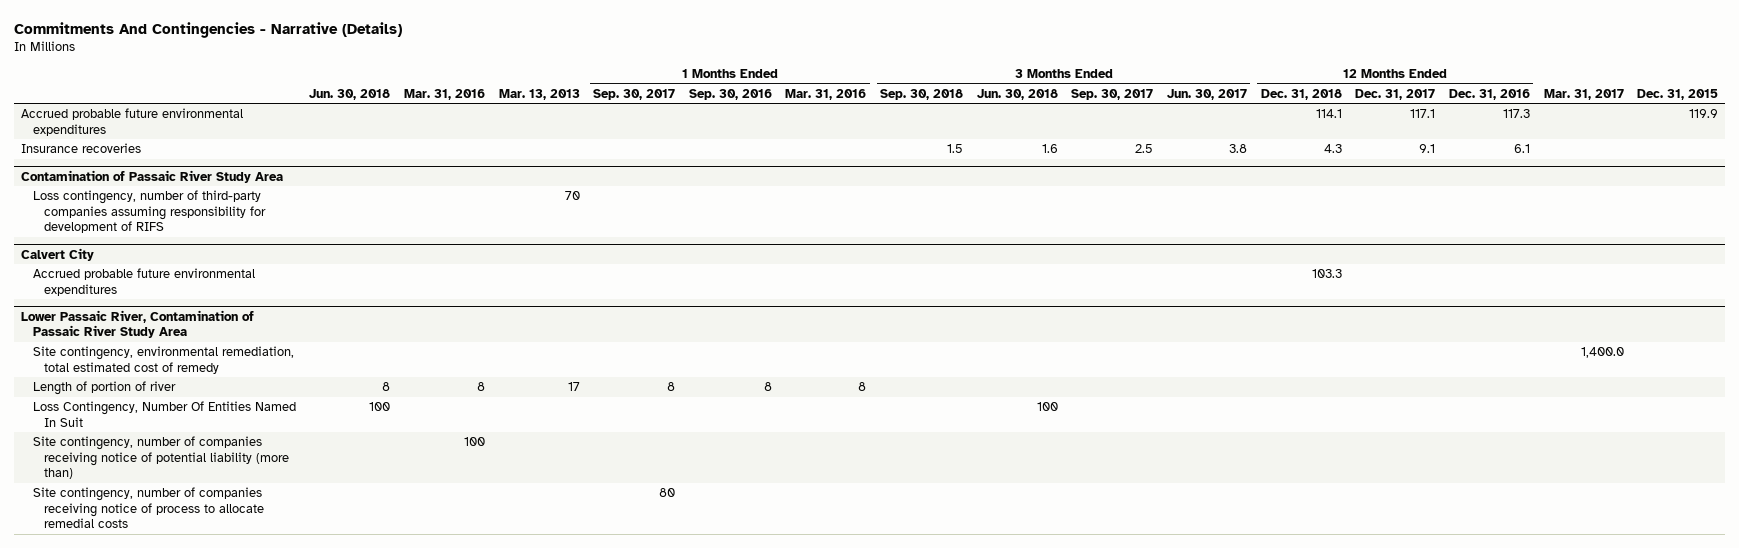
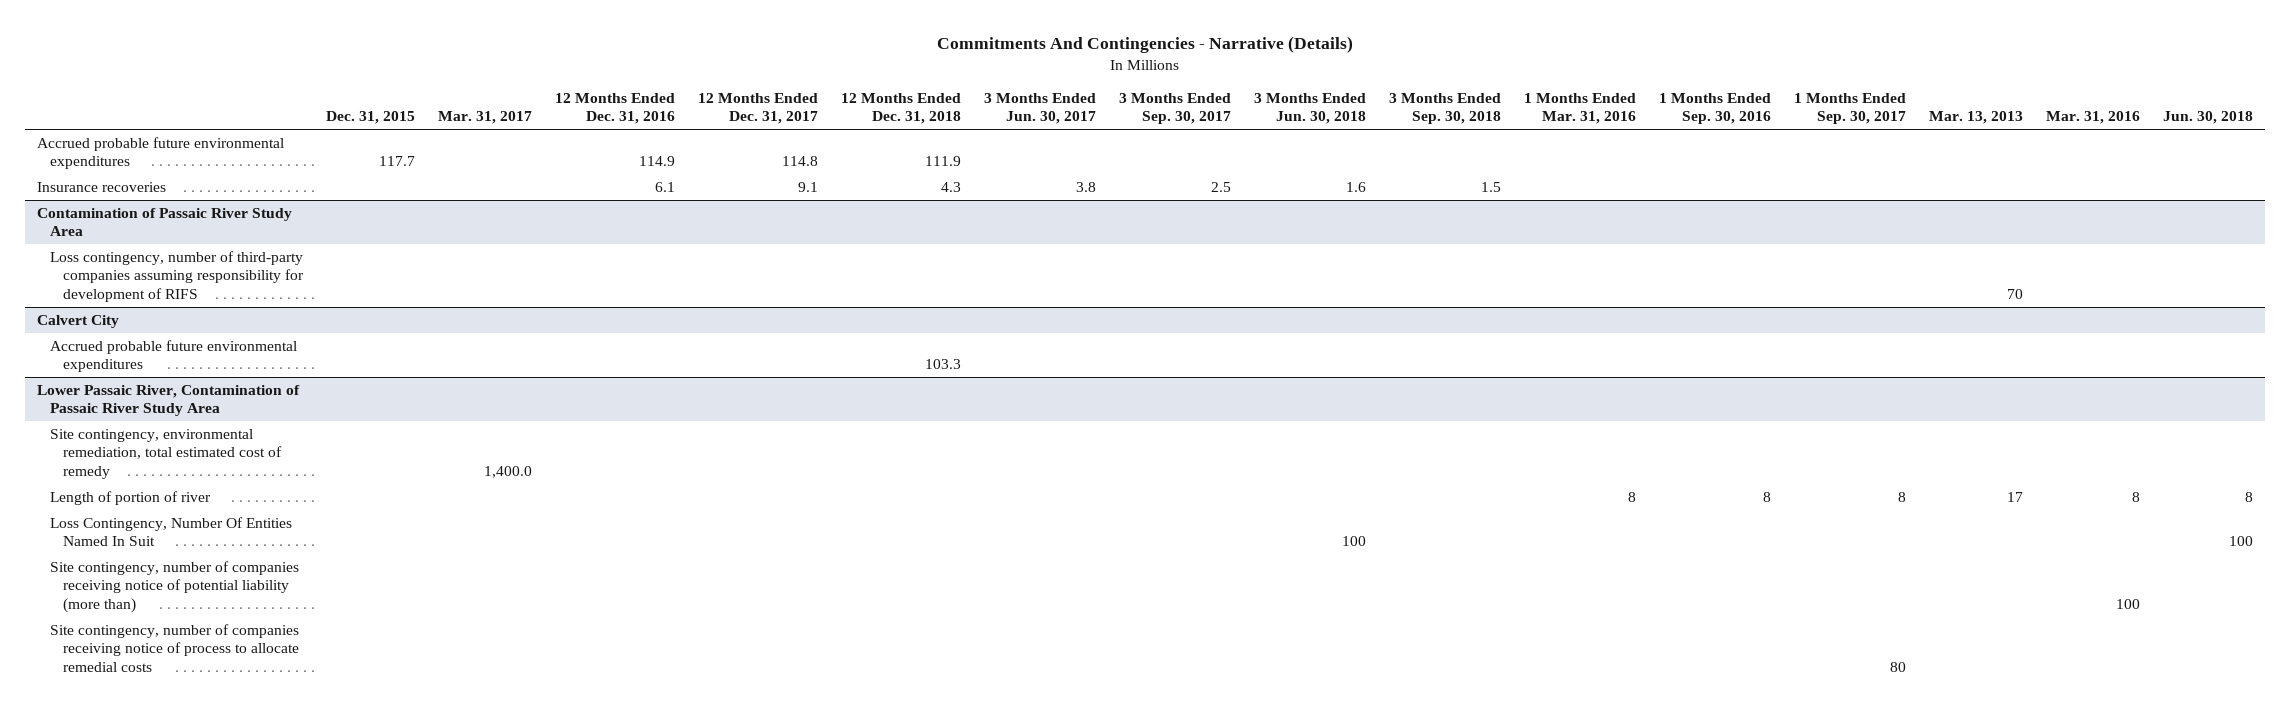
[1315,109,1342,119] 114.1 -> [925,156,962,167] 111.9
[1410,109,1436,119] 117.1 -> [782,156,819,167] 114.8
[1502,109,1530,119] 117.3 -> [639,156,676,167] 114.9
[1689,109,1719,119] 119.9 -> [379,156,416,167] 117.7

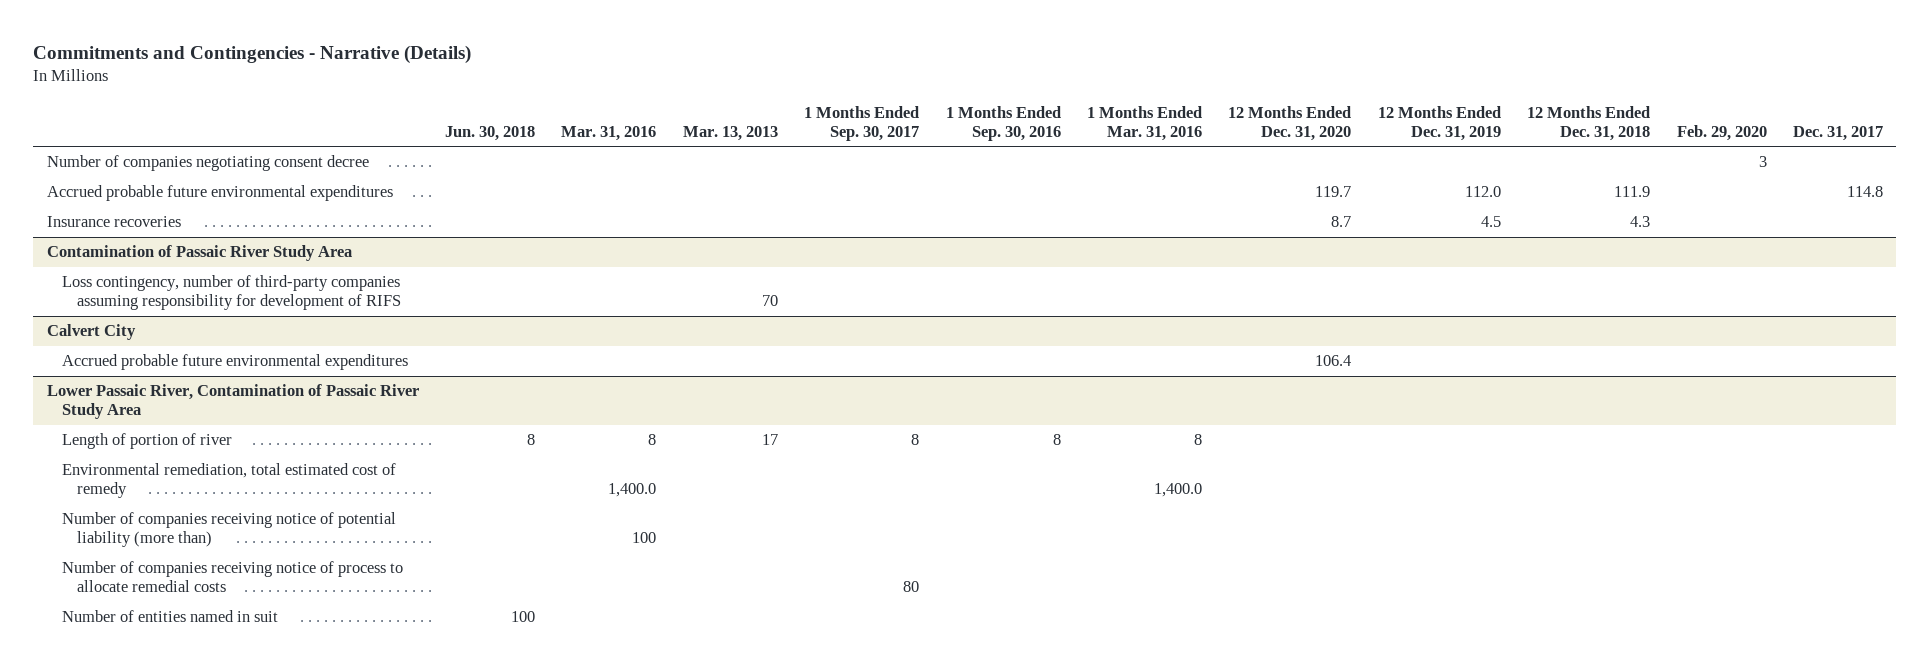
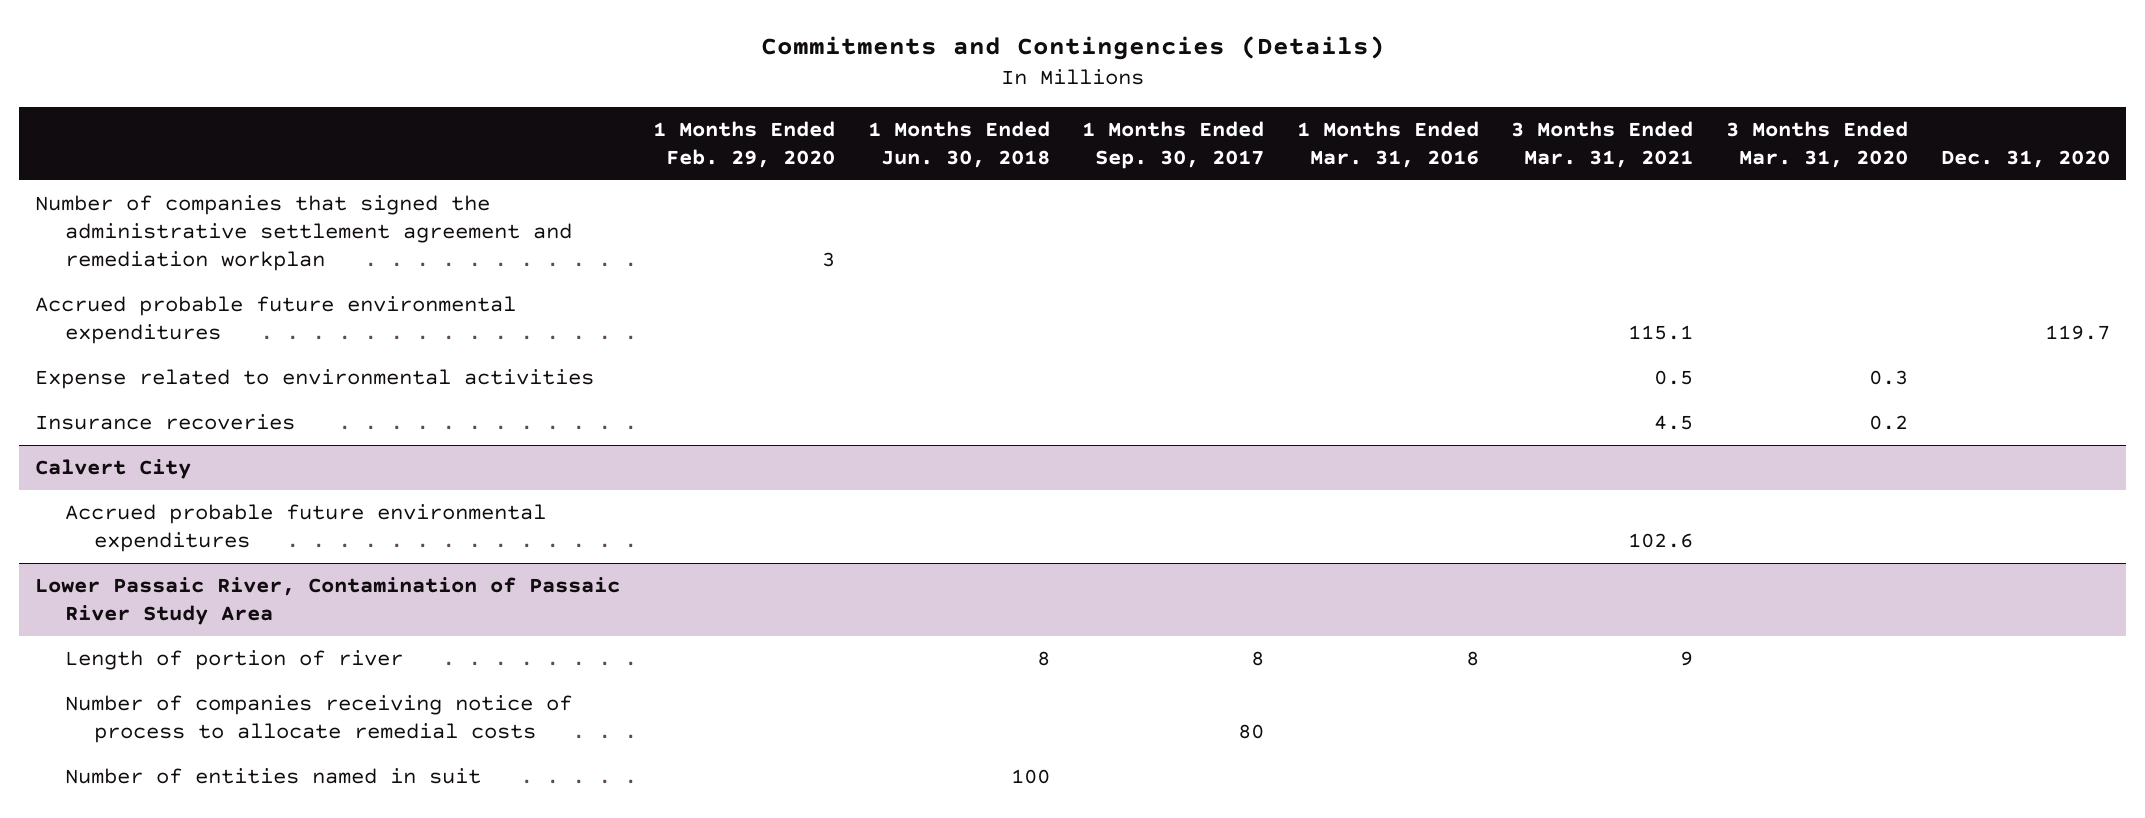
[33,44,472,64] Commitments and Contingencies - Narrative (Details) -> [760,36,1385,61] Commitments and Contingencies (Details)
[444,125,535,141] Jun. 30, 2018 -> none
[561,125,657,141] Mar. 31, 2016 -> none
[682,125,778,141] Mar. 13, 2013 -> none
[945,105,1061,141] 1 Months Ended Sep. 30, 2016 -> none
[1228,105,1352,141] 12 Months Ended Dec. 31, 2020 -> none
[1377,105,1501,141] 12 Months Ended Dec. 31, 2019 -> none
[1527,105,1651,141] 12 Months Ended Dec. 31, 2018 -> none
[1676,124,1767,141] Feb. 29, 2020 -> none
[1793,125,1884,141] Dec. 31, 2017 -> none
none -> [653,121,836,169] 1 Months Ended Feb. 29, 2020
none -> [867,121,1050,169] 1 Months Ended Jun. 30, 2018
none -> [1511,121,1694,169] 3 Months Ended Mar. 31, 2021
none -> [1726,121,1909,169] 3 Months Ended Mar. 31, 2020
none -> [1940,150,2110,169] Dec. 31, 2020
[46,155,369,172] Number of companies negotiating consent decree -> none
none -> [35,195,572,272] Number of companies that signed the administrative settlement agreement and remediation workplan
none -> [35,369,595,390] Expense related to environmental activities
[46,245,352,262] Contamination of Passaic River Study Area -> none
[61,275,402,311] Loss contingency, number of third-party companies assuming responsibility for development of RIFS -> none
[61,463,396,499] Environmental remediation, total estimated cost of remedy -> none
[61,512,396,548] Number of companies receiving notice of potential liability (more than) -> none

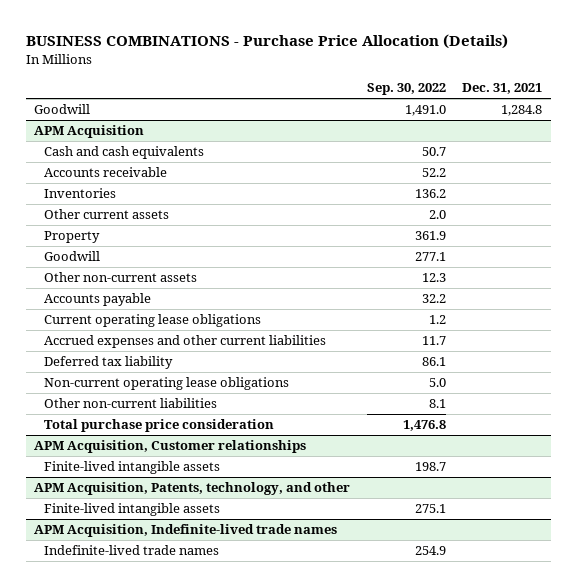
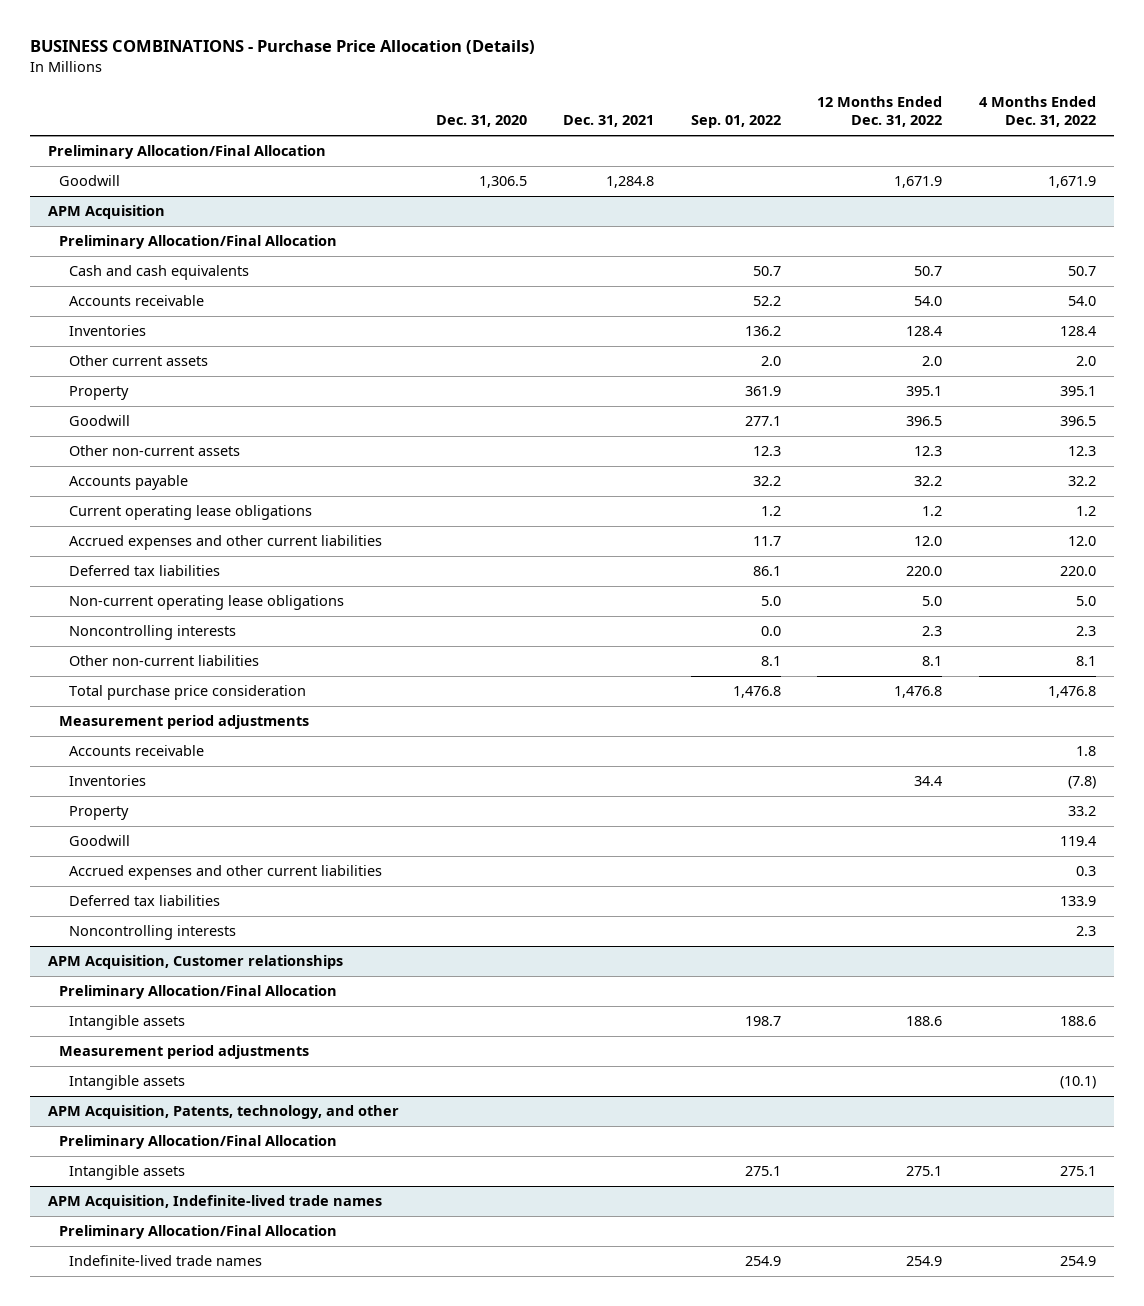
[366,83,446,96] Sep. 30, 2022 -> none
none -> [435,115,527,128] Dec. 31, 2020
none -> [690,115,781,129] Sep. 01, 2022
none -> [817,95,943,128] 12 Months Ended Dec. 31, 2022
none -> [979,95,1097,128] 4 Months Ended Dec. 31, 2022
none -> [47,145,326,160] Preliminary Allocation/Final Allocation
none -> [58,235,337,250] Preliminary Allocation/Final Allocation
[43,356,173,370] Deferred tax liability -> [69,565,221,577] Deferred tax liabilities
none -> [69,625,237,641] Noncontrolling interests
none -> [58,715,309,730] Measurement period adjustments
none -> [69,745,205,757] Accounts receivable
none -> [69,775,147,787] Inventories
none -> [69,806,130,821] Property
none -> [69,835,131,847] Goodwill
none -> [69,865,383,881] Accrued expenses and other current liabilities
none -> [69,895,221,907] Deferred tax liabilities
none -> [69,925,237,941] Noncontrolling interests
none -> [58,985,337,1000] Preliminary Allocation/Final Allocation
[43,461,220,475] Finite-lived intangible assets -> [69,1015,186,1031] Intangible assets
none -> [58,1045,309,1060] Measurement period adjustments
none -> [69,1075,186,1091] Intangible assets
none -> [58,1135,337,1150] Preliminary Allocation/Final Allocation
[43,503,220,517] Finite-lived intangible assets -> [69,1165,186,1181] Intangible assets
none -> [58,1225,337,1240] Preliminary Allocation/Final Allocation

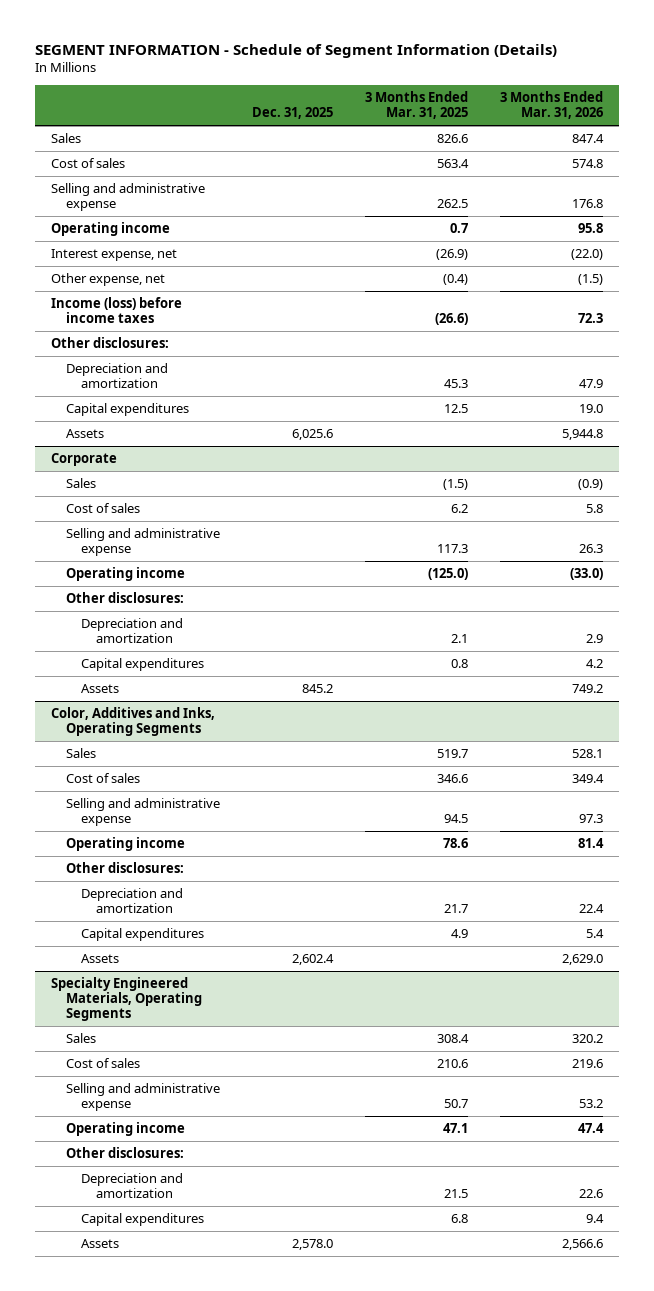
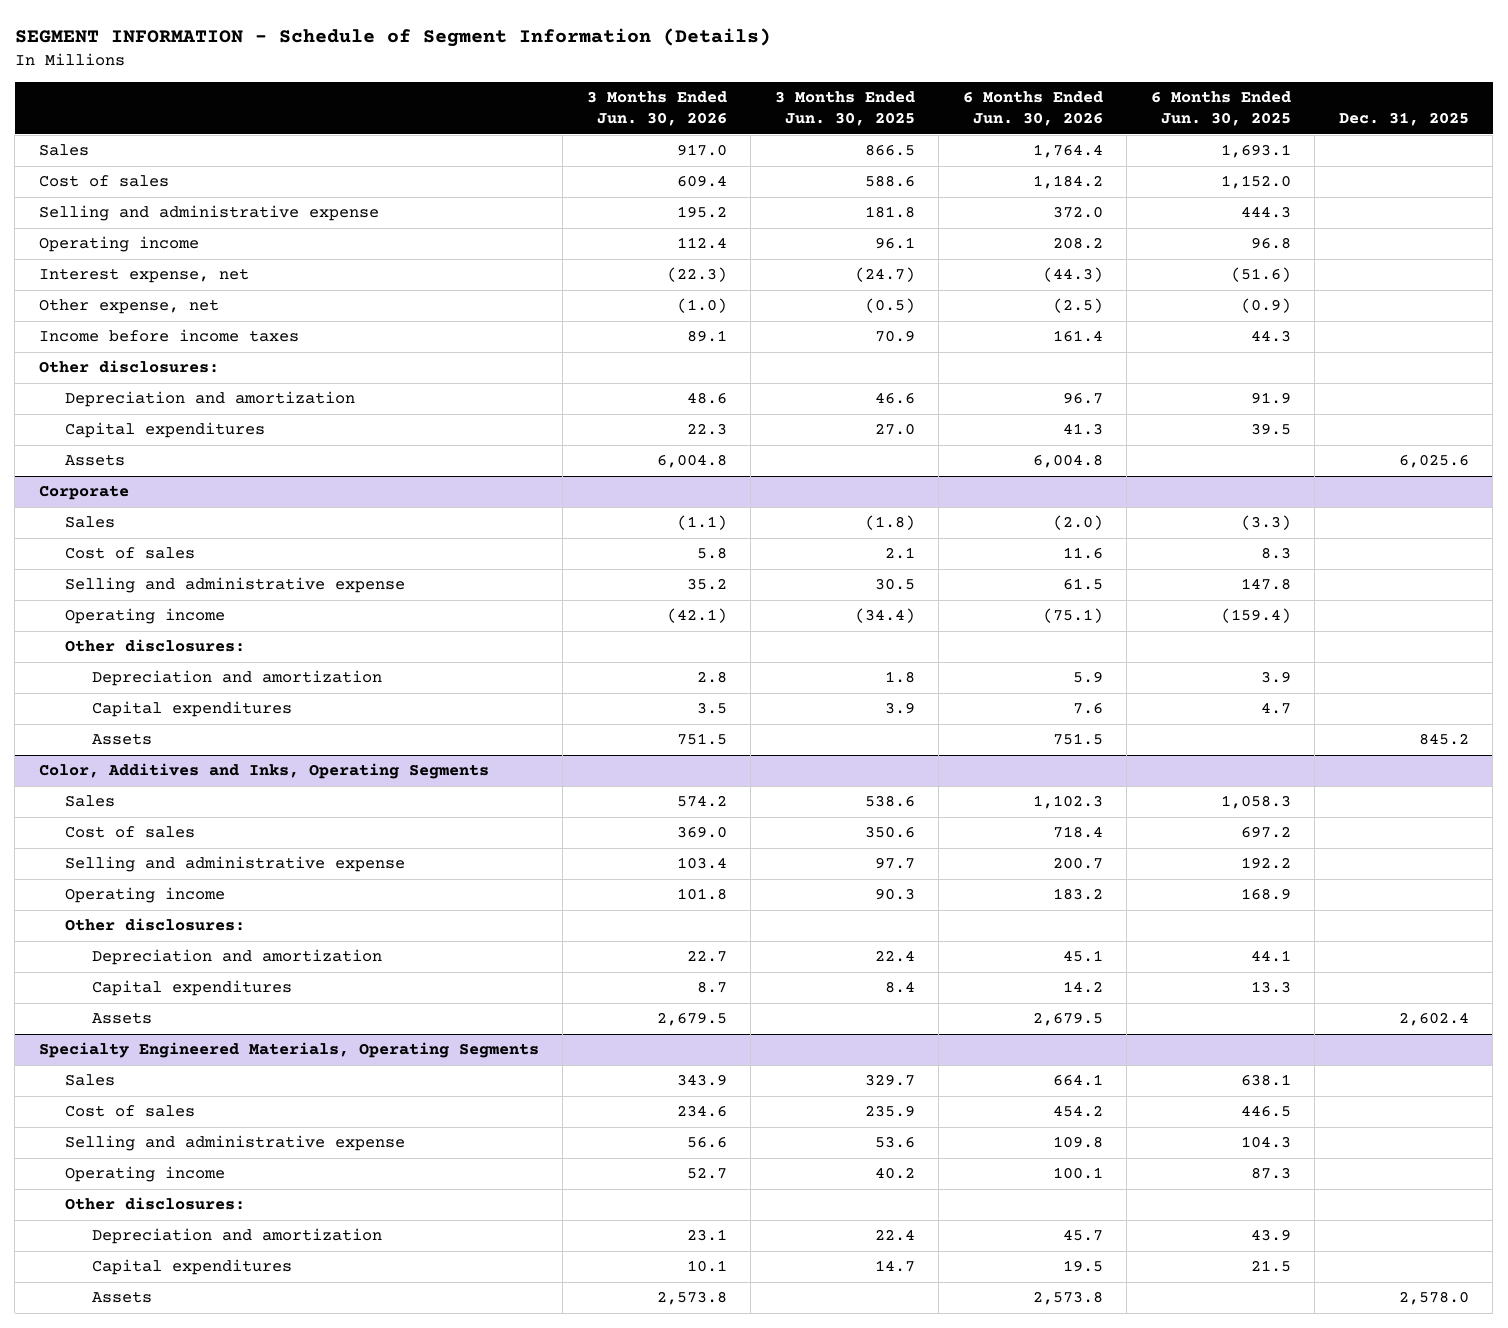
[365,91,469,120] 3 Months Ended Mar. 31, 2025 -> none
[500,91,604,120] 3 Months Ended Mar. 31, 2026 -> none
none -> [586,91,727,127] 3 Months Ended Jun. 30, 2026
none -> [774,91,915,127] 3 Months Ended Jun. 30, 2025
none -> [962,91,1103,127] 6 Months Ended Jun. 30, 2026
none -> [1150,91,1291,127] 6 Months Ended Jun. 30, 2025
[50,297,182,324] Income (loss) before income taxes -> [38,329,299,343] Income before income taxes

